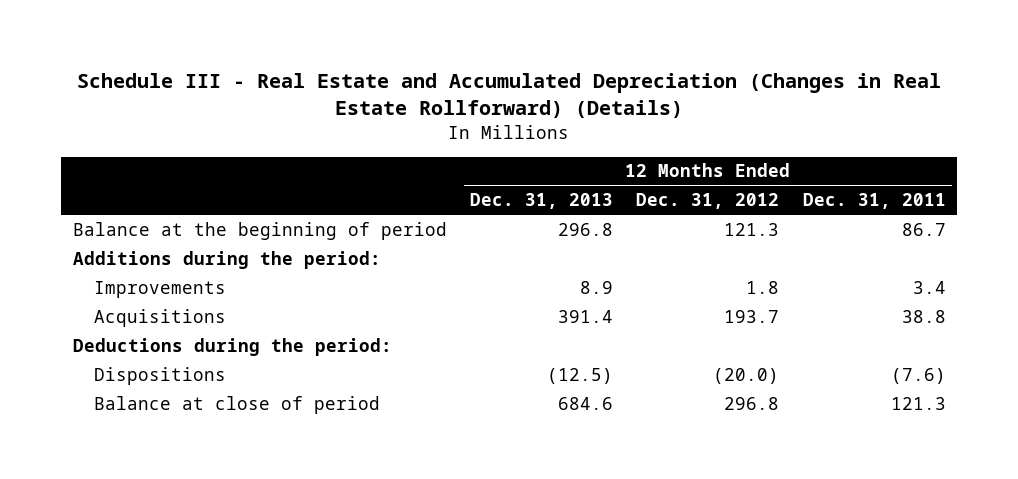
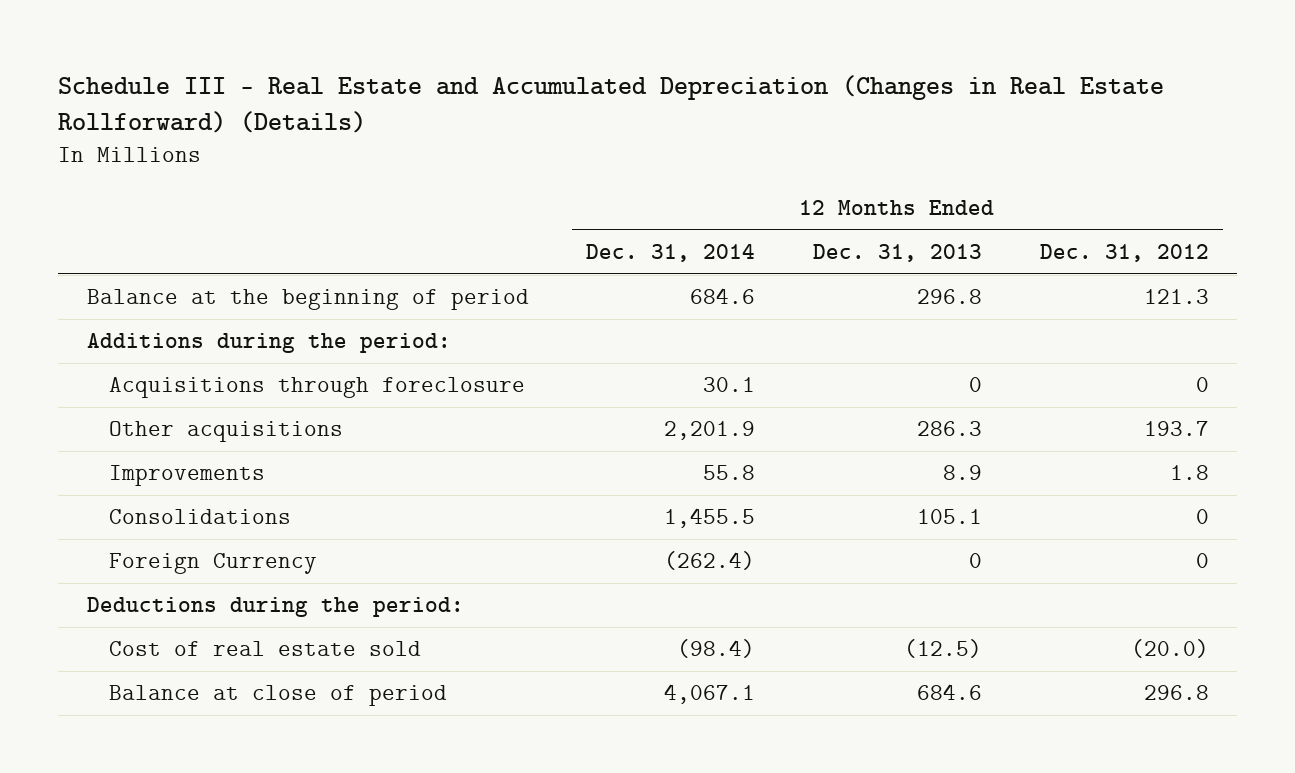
[802,193,946,210] Dec. 31, 2011 -> none
none -> [586,243,756,262] Dec. 31, 2014
none -> [108,377,525,399] Acquisitions through foreclosure
none -> [108,421,343,443] Other acquisitions
[94,308,227,327] Acquisitions -> none
none -> [108,509,291,525] Consolidations
none -> [108,553,317,575] Foreign Currency
[94,366,227,385] Dispositions -> [108,641,421,657] Cost of real estate sold

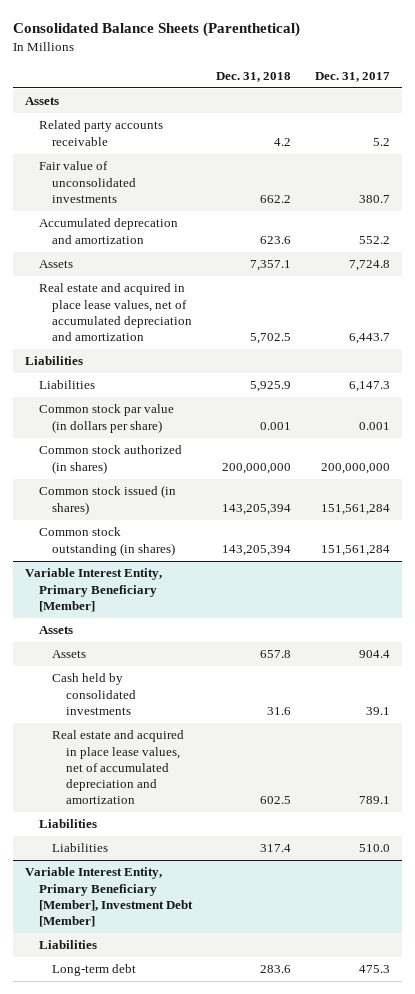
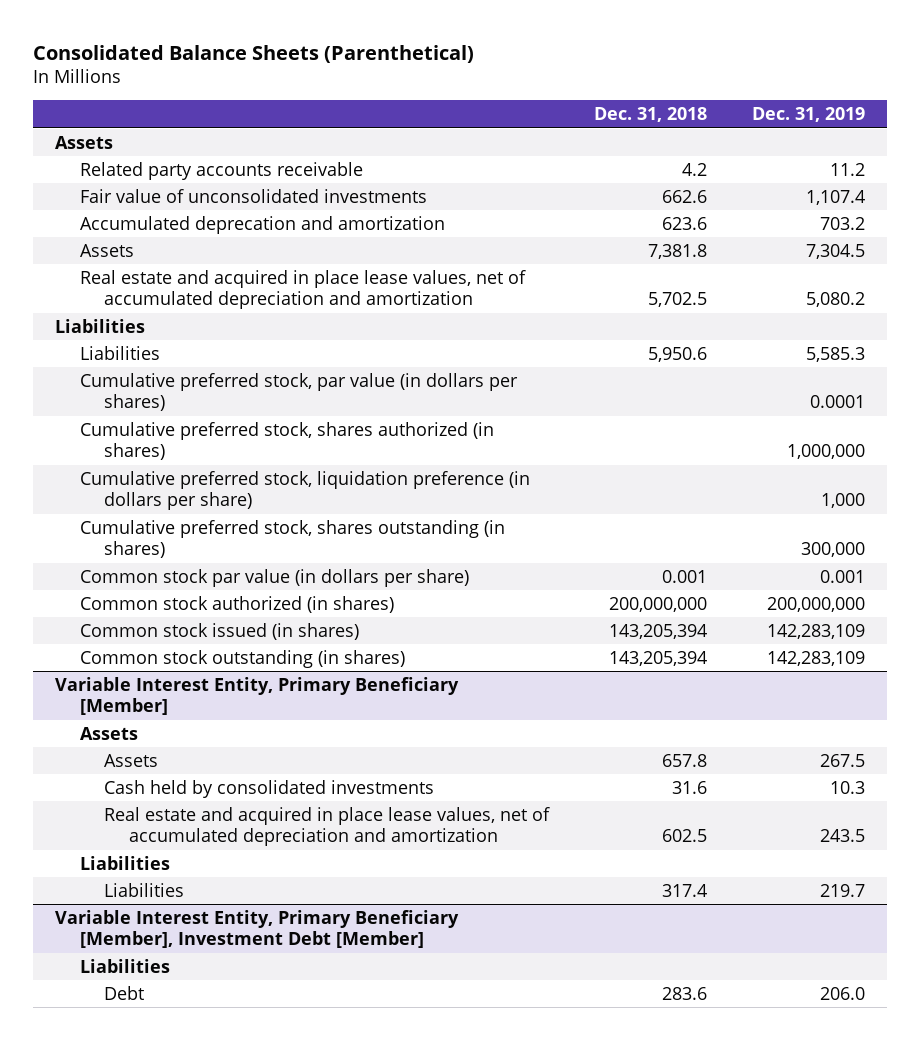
[315,71,391,82] Dec. 31, 2017 -> none
none -> [751,107,865,123] Dec. 31, 2019
[260,194,292,203] 662.2 -> [661,189,707,203] 662.6
[250,260,292,272] 7,357.1 -> [647,243,707,259] 7,381.8
[250,381,292,393] 5,925.9 -> [647,346,707,362] 5,950.6
none -> [79,372,518,412] Cumulative preferred stock, par value (in dollars per shares)
none -> [79,421,494,461] Cumulative preferred stock, shares authorized (in shares)
none -> [79,470,530,511] Cumulative preferred stock, liquidation preference (in dollars per share)
none -> [79,519,505,559] Cumulative preferred stock, shares outstanding (in shares)
[52,964,137,977] Long-term debt -> [104,985,145,1000] Debt

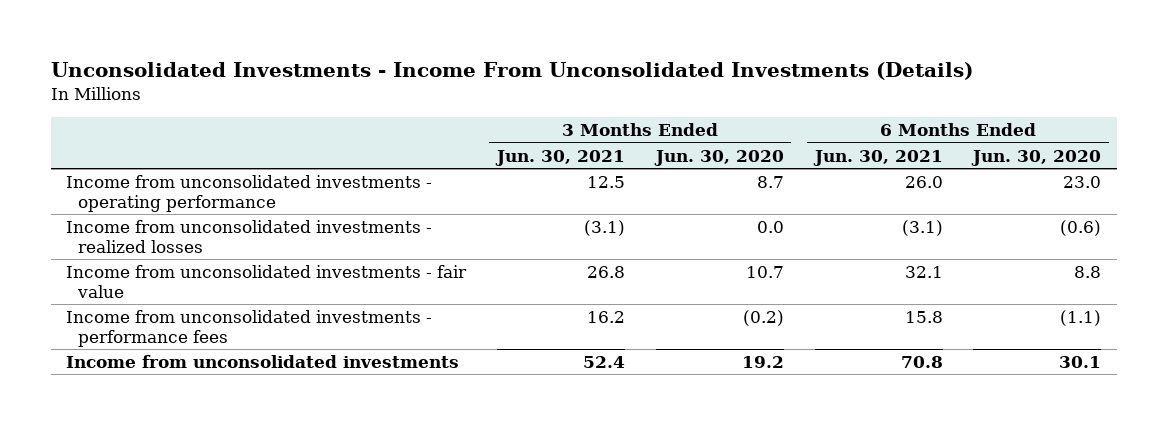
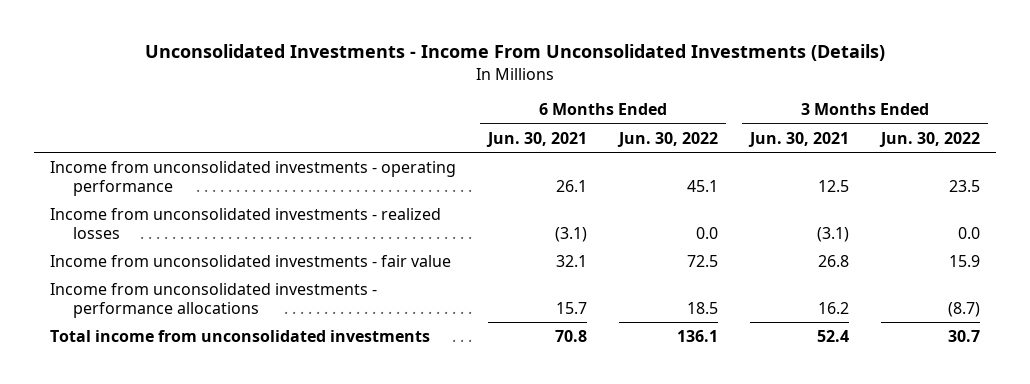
[653,149,784,166] Jun. 30, 2020 -> none
[971,149,1102,166] Jun. 30, 2020 -> none
none -> [616,131,718,147] Jun. 30, 2022
none -> [879,131,981,147] Jun. 30, 2022
[904,175,943,188] 26.0 -> [555,179,587,192] 26.1
[66,309,433,347] Income from unconsolidated investments - performance fees -> [49,282,377,318] Income from unconsolidated investments - performance allocations
[904,310,943,323] 15.8 -> [555,301,587,314] 15.7
[66,354,460,368] Income from unconsolidated investments -> [49,329,430,342] Total income from unconsolidated investments

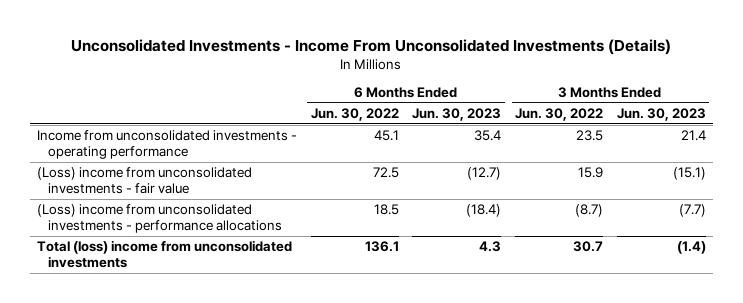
[485,131,587,147] Jun. 30, 2021 -> none
[748,131,850,147] Jun. 30, 2021 -> none
none -> [412,108,502,122] Jun. 30, 2023
none -> [616,108,706,122] Jun. 30, 2023
[49,207,441,239] Income from unconsolidated investments - realized losses -> none
[49,254,451,267] Income from unconsolidated investments - fair value -> [37,167,253,194] (Loss) income from unconsolidated investments - fair value
[49,282,377,318] Income from unconsolidated investments - performance allocations -> [37,204,283,233] (Loss) income from unconsolidated investments - performance allocations
[49,329,430,342] Total income from unconsolidated investments -> [37,240,293,268] Total (loss) income from unconsolidated investments

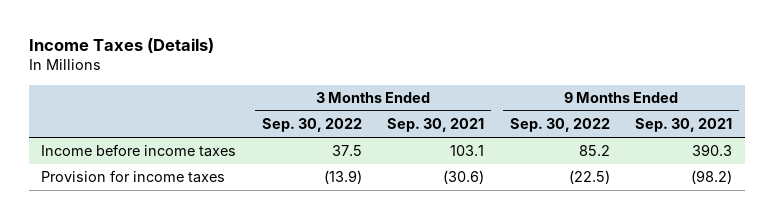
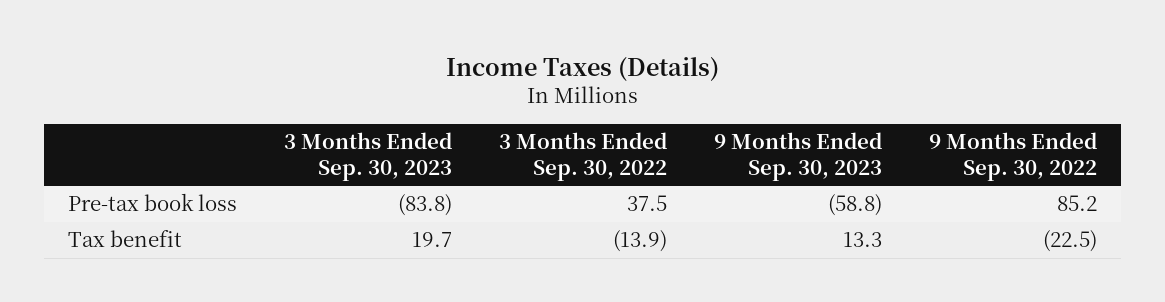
[387,118,485,133] Sep. 30, 2021 -> none
[635,118,733,133] Sep. 30, 2021 -> none
none -> [284,131,453,181] 3 Months Ended Sep. 30, 2023
none -> [714,131,883,181] 9 Months Ended Sep. 30, 2023
[41,144,237,158] Income before income taxes -> [68,193,238,212] Pre-tax book loss
[41,170,226,184] Provision for income taxes -> [68,230,183,248] Tax benefit

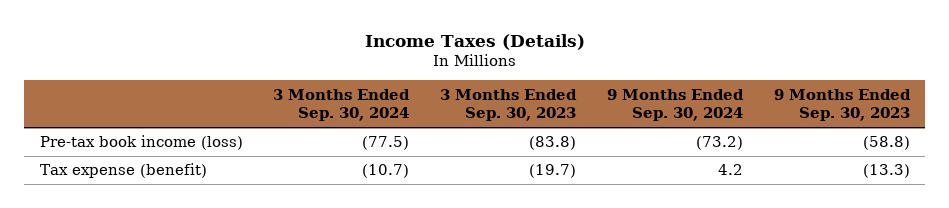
[499,131,668,181] 3 Months Ended Sep. 30, 2022 -> none
[929,131,1098,181] 9 Months Ended Sep. 30, 2022 -> none
none -> [273,88,411,122] 3 Months Ended Sep. 30, 2024
none -> [606,88,744,122] 9 Months Ended Sep. 30, 2024
[68,193,238,212] Pre-tax book loss -> [39,135,243,151] Pre-tax book income (loss)
[68,230,183,248] Tax benefit -> [39,163,207,179] Tax expense (benefit)
[412,232,453,248] 19.7 -> [529,164,577,179] (19.7)
[843,232,883,248] 13.3 -> [862,164,910,179] (13.3)

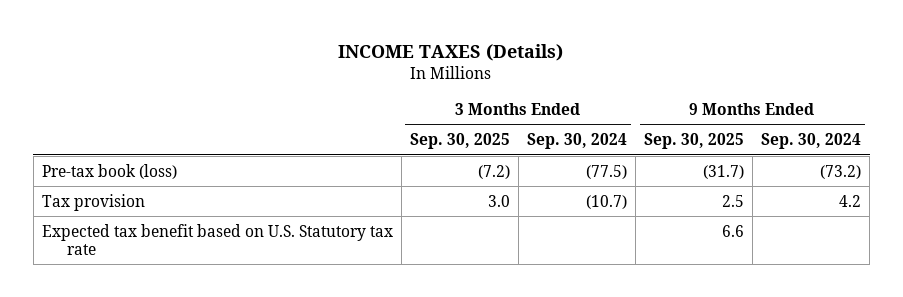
[364,33,585,50] Income Taxes (Details) -> [338,43,564,61] INCOME TAXES (Details)
[440,88,578,122] 3 Months Ended Sep. 30, 2023 -> none
[773,88,911,122] 9 Months Ended Sep. 30, 2023 -> none
none -> [409,133,510,150] Sep. 30, 2025
none -> [643,133,744,150] Sep. 30, 2025
[39,135,243,151] Pre-tax book income (loss) -> [41,163,177,179] Pre-tax book (loss)
[39,163,207,179] Tax expense (benefit) -> [41,193,145,211] Tax provision
none -> [41,223,393,255] Expected tax benefit based on U.S. Statutory tax rate

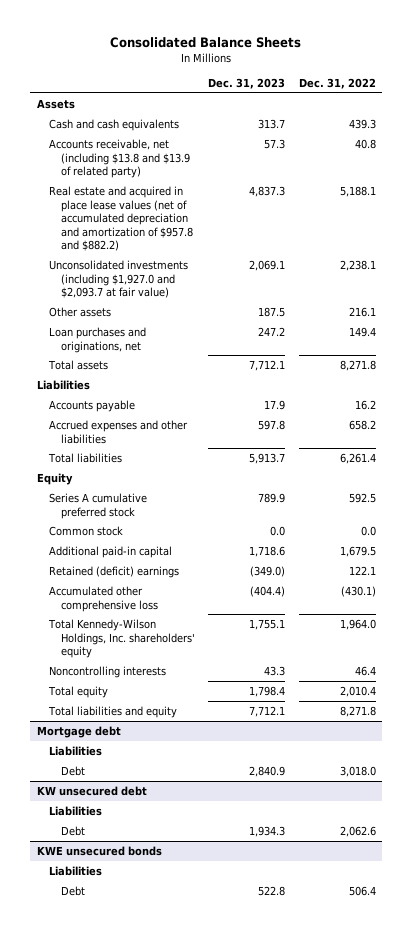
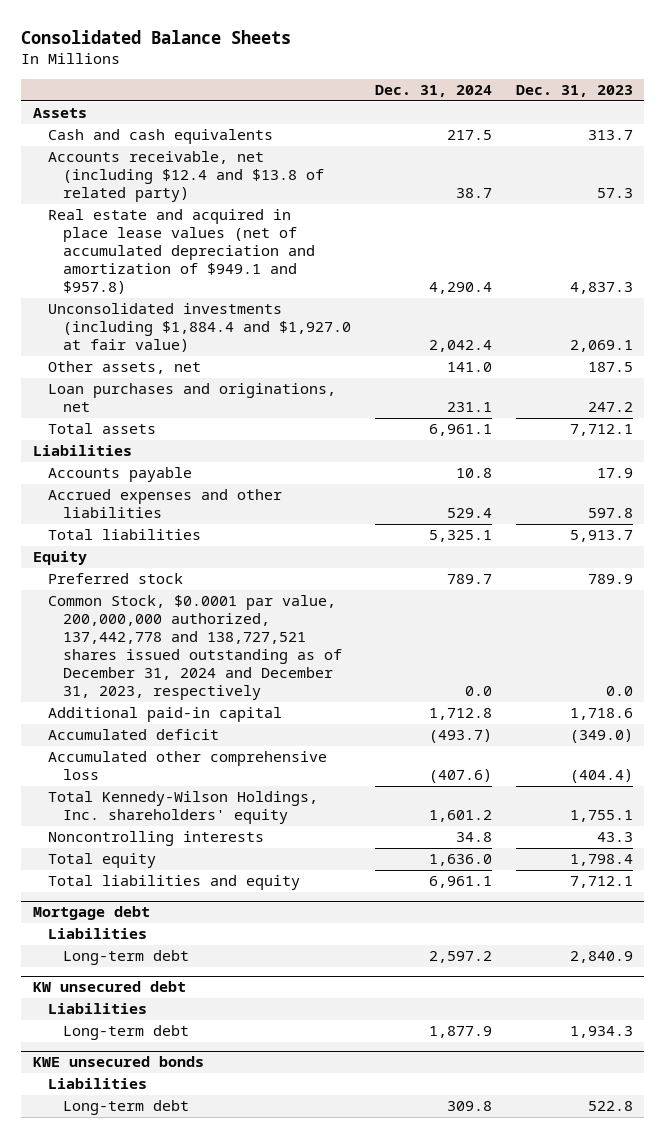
[298,78,376,90] Dec. 31, 2022 -> none
none -> [374,84,492,97] Dec. 31, 2024
[48,138,190,179] Accounts receivable, net (including $13.8 and $13.9 of related party) -> [48,151,325,203] Accounts receivable, net (including $12.4 and $13.8 of related party)
[48,185,193,252] Real estate and acquired in place lease values (net of accumulated depreciation and amortization of $957.8 and $882.2) -> [48,209,316,295] Real estate and acquired in place lease values (net of accumulated depreciation and amortization of $949.1 and $957.8)
[48,259,188,299] Unconsolidated investments (including $1,927.0 and $2,093.7 at fair value) -> [48,303,352,353] Unconsolidated investments (including $1,884.4 and $1,927.0 at fair value)
[48,306,111,317] Other assets -> [48,361,202,375] Other assets, net
[48,492,147,519] Series A cumulative preferred stock -> [48,573,184,585] Preferred stock
[48,525,123,536] Common stock -> [48,595,343,701] Common Stock, $0.0001 par value, 200,000,000 authorized, 137,442,778 and 138,727,521 shares issued outstanding as of December 31, 2024 and December 31, 2023, respectively
[48,565,179,578] Retained (deficit) earnings -> [48,729,220,741] Accumulated deficit
[60,765,85,776] Debt -> [63,950,190,966] Long-term debt
[60,825,85,836] Debt -> [63,1025,190,1041] Long-term debt
[60,885,85,896] Debt -> [63,1100,190,1116] Long-term debt

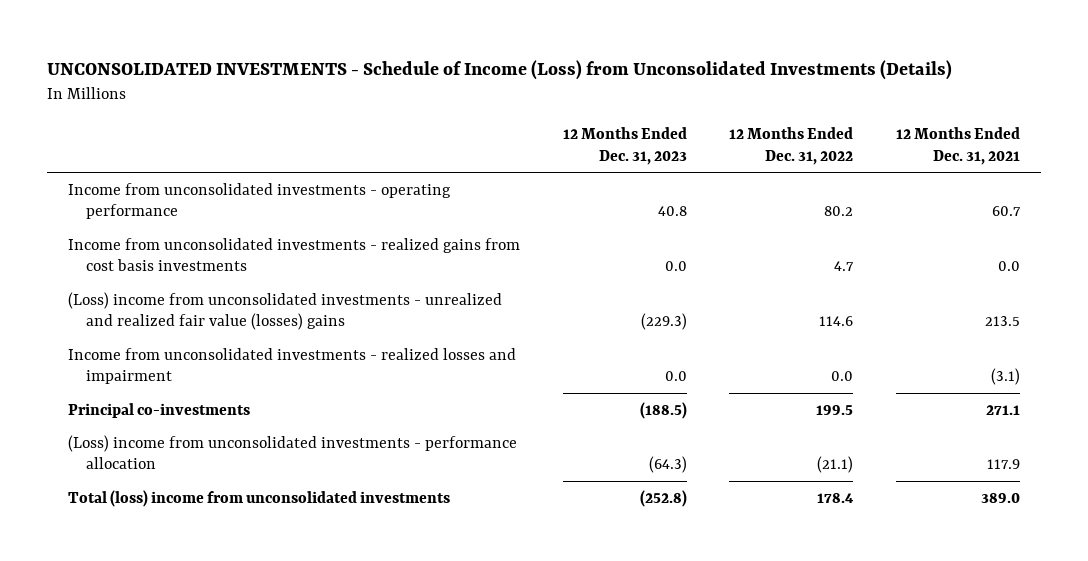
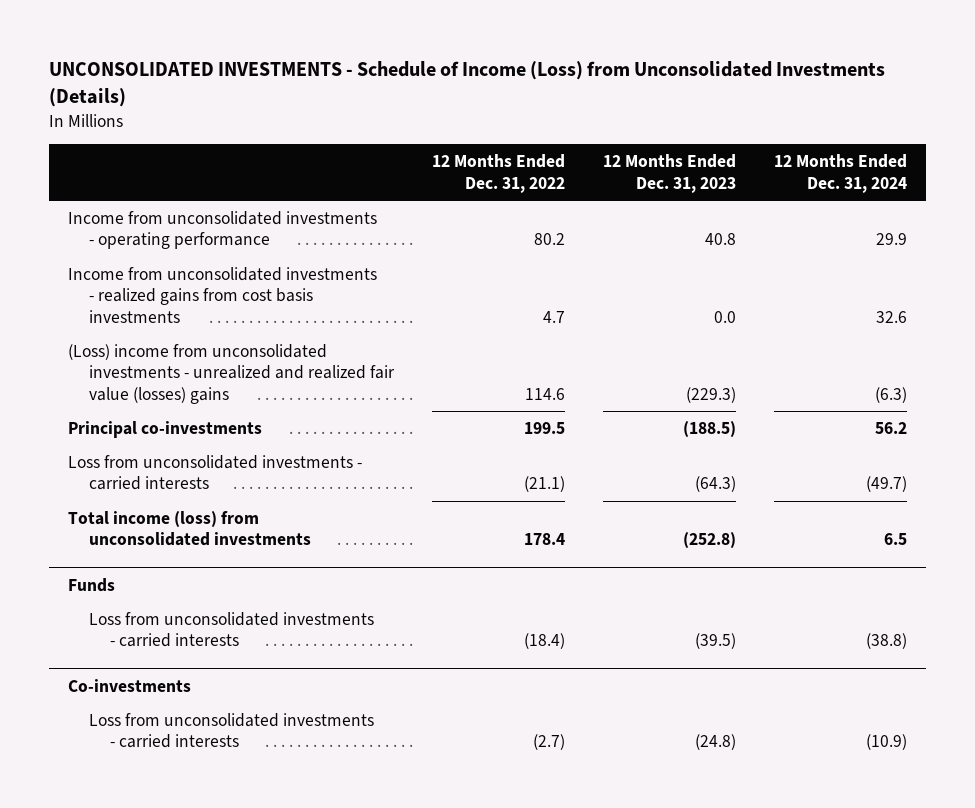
[896,127,1021,165] 12 Months Ended Dec. 31, 2021 -> none
none -> [773,154,907,193] 12 Months Ended Dec. 31, 2024
[68,347,517,385] Income from unconsolidated investments - realized losses and impairment -> none
[68,434,518,470] (Loss) income from unconsolidated investments - performance allocation -> [68,454,363,491] Loss from unconsolidated investments - carried interests
[68,489,451,507] Total (loss) income from unconsolidated investments -> [68,510,311,547] Total income (loss) from unconsolidated investments
none -> [68,577,116,592] Funds
none -> [88,611,374,648] Loss from unconsolidated investments - carried interests
none -> [68,678,192,692] Co-investments
none -> [88,712,374,749] Loss from unconsolidated investments - carried interests

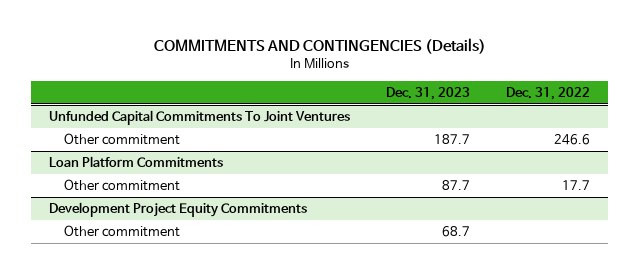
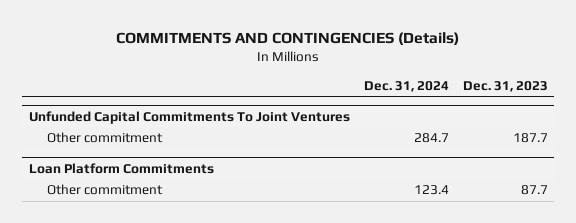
[506,87,591,101] Dec. 31, 2022 -> none
none -> [363,80,449,92] Dec. 31, 2024
[48,202,307,218] Development Project Equity Commitments -> none
[63,225,180,238] Other commitment -> none

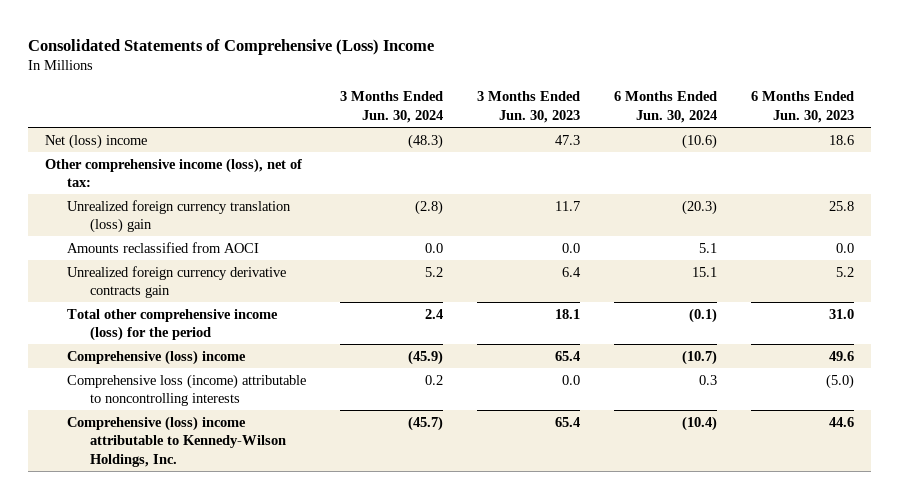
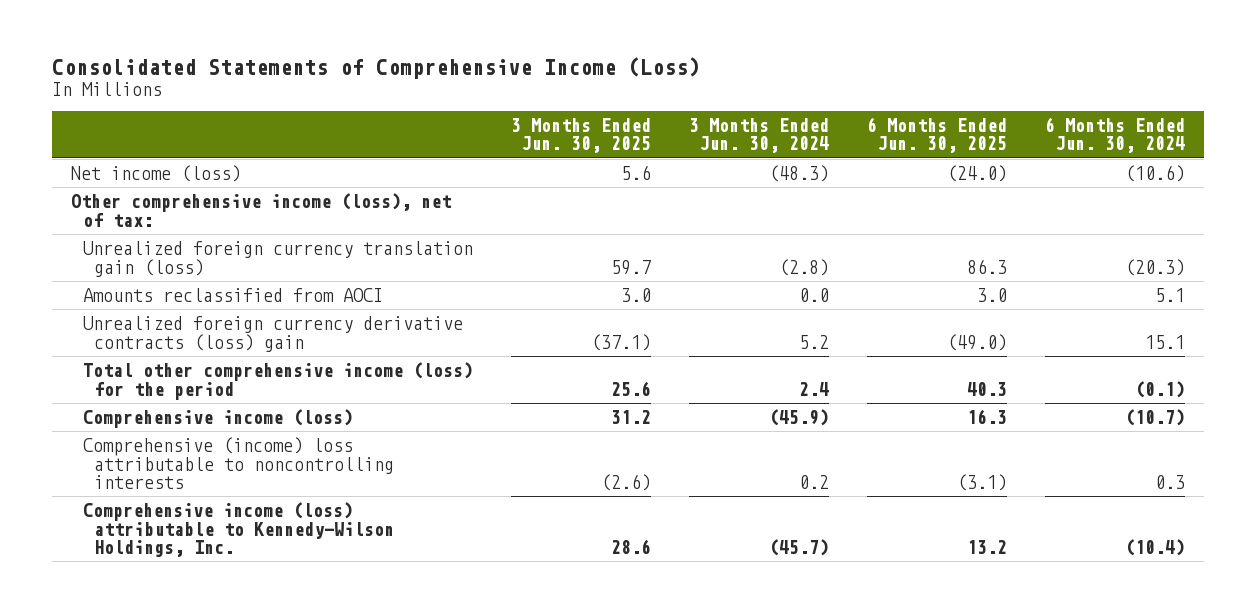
[28,38,435,55] Consolidated Statements of Comprehensive (Loss) Income -> [51,57,700,80] Consolidated Statements of Comprehensive Income (Loss)
[477,91,581,124] 3 Months Ended Jun. 30, 2023 -> none
[750,91,854,124] 6 Months Ended Jun. 30, 2023 -> none
none -> [510,117,651,154] 3 Months Ended Jun. 30, 2025
none -> [866,116,1007,154] 6 Months Ended Jun. 30, 2025
[45,133,148,149] Net (loss) income -> [70,165,241,183] Net income (loss)
[67,199,292,234] Unrealized foreign currency translation (loss) gain -> [82,241,473,277] Unrealized foreign currency translation gain (loss)
[67,265,287,299] Unrealized foreign currency derivative contracts gain -> [82,316,463,352] Unrealized foreign currency derivative contracts (loss) gain
[67,349,247,365] Comprehensive (loss) income -> [82,409,353,429] Comprehensive income (loss)
[67,373,307,407] Comprehensive loss (income) attributable to noncontrolling interests -> [82,437,395,490] Comprehensive (income) loss attributable to noncontrolling interests
[67,415,286,467] Comprehensive (loss) income attributable to Kennedy-Wilson Holdings, Inc. -> [82,502,395,558] Comprehensive income (loss) attributable to Kennedy-Wilson Holdings, Inc.

